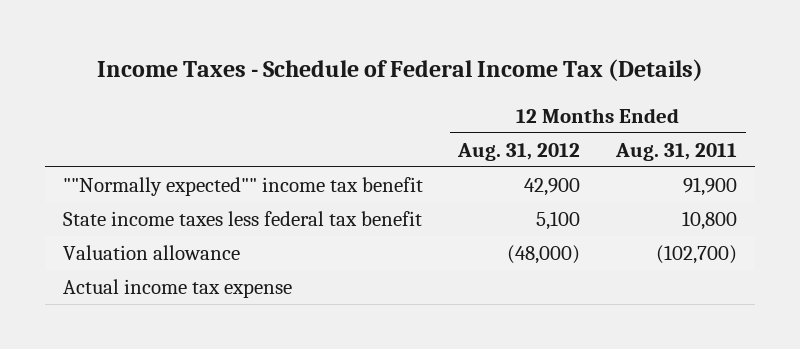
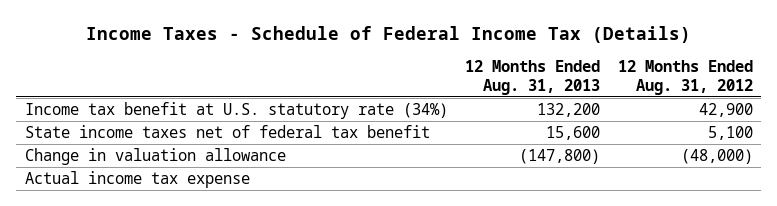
[615,143,738,162] Aug. 31, 2011 -> none
none -> [465,59,601,95] 12 Months Ended Aug. 31, 2013
[62,177,423,197] ""Normally expected"" income tax benefit -> [24,101,448,119] Income tax benefit at U.S. statutory rate (34%)
[62,211,422,227] State income taxes less federal tax benefit -> [24,124,430,138] State income taxes net of federal tax benefit
[62,245,240,261] Valuation allowance -> [24,147,286,165] Change in valuation allowance

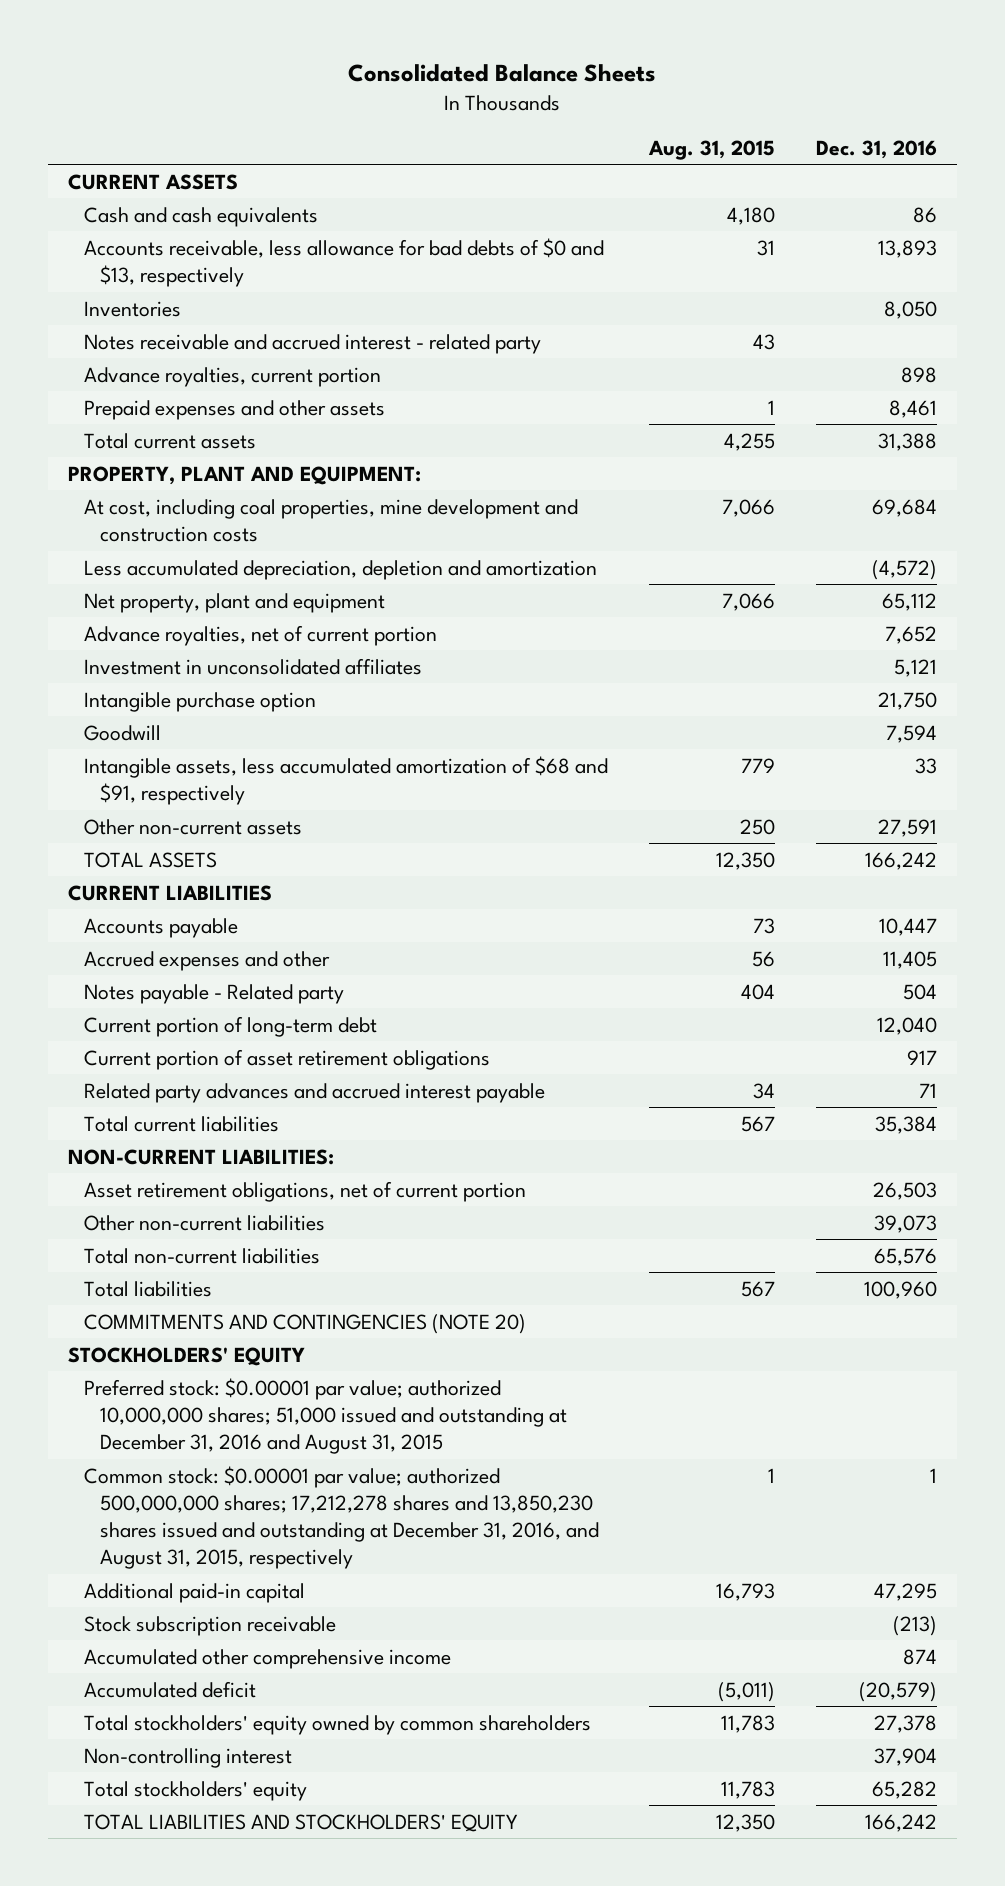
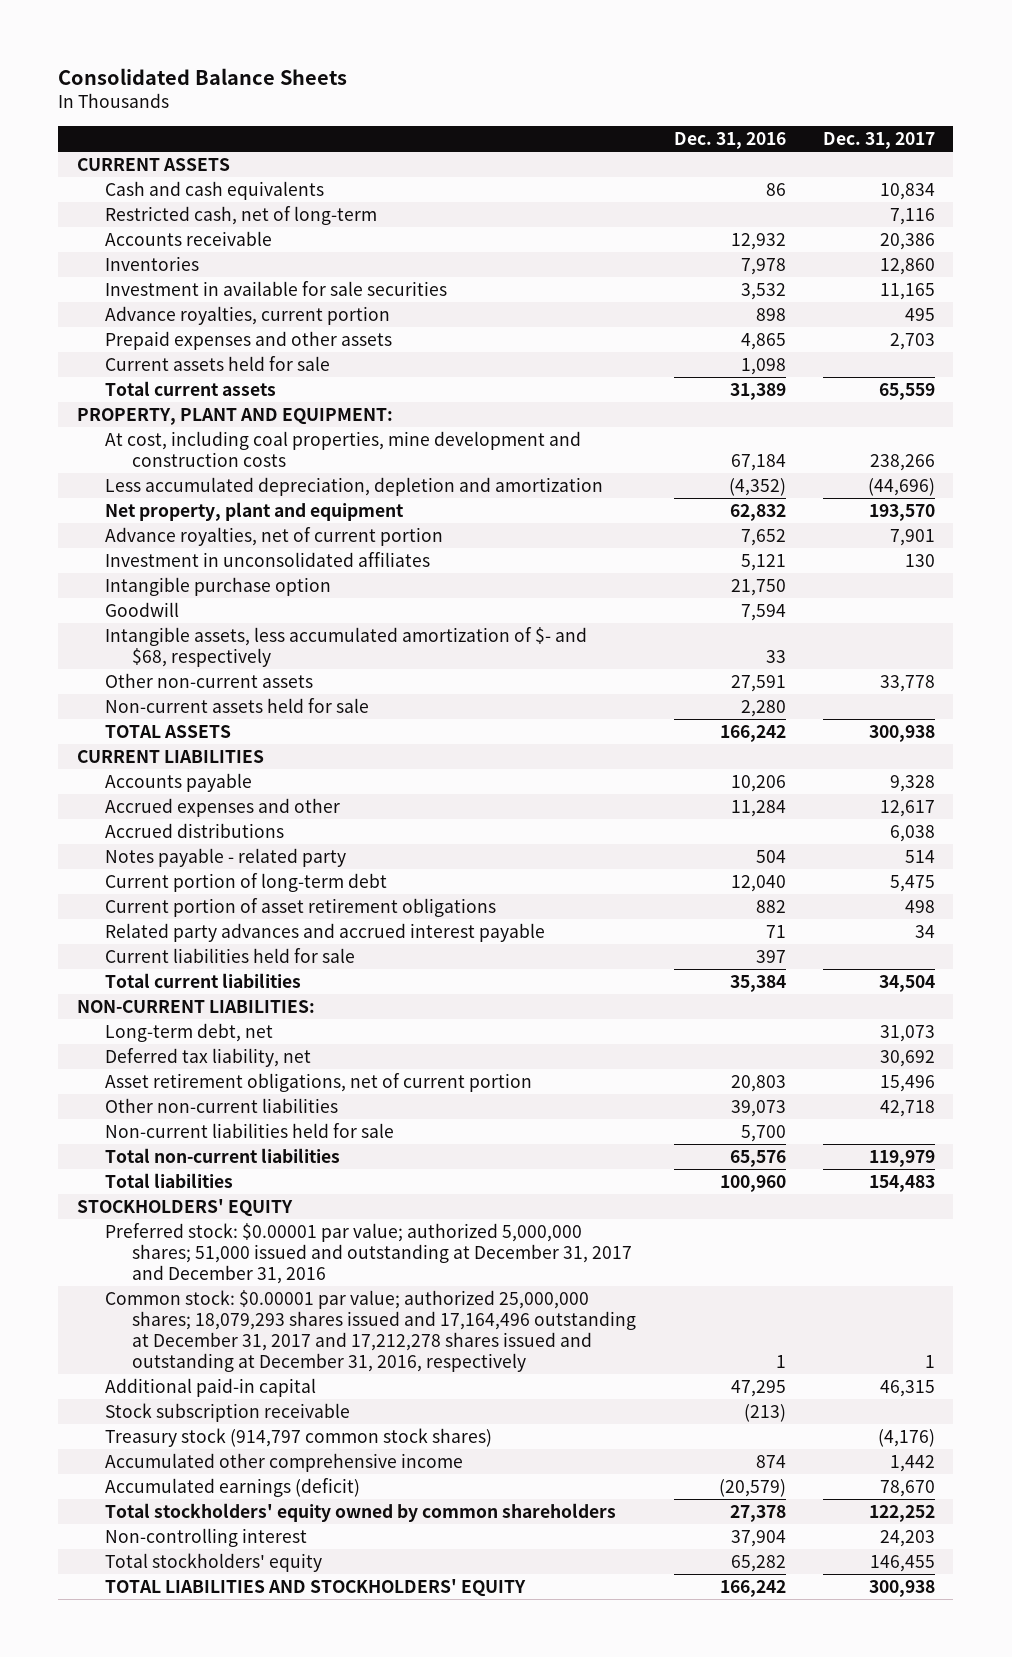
[647,139,775,160] Aug. 31, 2015 -> none
none -> [822,131,935,149] Dec. 31, 2017
[84,237,605,287] Accounts receivable, less allowance for bad debts of $0 and $13, respectively -> none
[84,333,542,354] Notes receivable and accrued interest - related party -> none
none -> [104,206,377,226] Restricted cash, net of long-term
none -> [104,231,272,247] Accounts receivable
[883,300,937,319] 8,050 -> [740,258,786,276] 7,978
none -> [104,281,447,297] Investment in available for sale securities
[888,399,937,418] 8,461 -> [740,333,786,351] 4,865
none -> [104,356,330,372] Current assets held for sale
[877,432,937,451] 31,388 -> [729,383,786,401] 31,389
[871,498,937,517] 69,684 -> [730,453,786,471] 67,184
[871,559,937,580] (4,572) -> [728,478,786,497] (4,352)
[881,592,937,611] 65,112 -> [729,504,786,522] 62,832
[84,755,609,805] Intangible assets, less accumulated amortization of $68 and $91, respectively -> [104,627,587,667] Intangible assets, less accumulated amortization of $- and $68, respectively
none -> [104,698,369,714] Non-current assets held for sale
[878,917,937,936] 10,447 -> [730,775,786,793] 10,206
[882,950,937,969] 11,405 -> [730,800,786,818] 11,284
none -> [104,823,284,839] Accrued distributions
[84,983,345,1004] Notes payable - Related party -> [104,848,346,868] Notes payable - related party
[906,1049,937,1065] 917 -> [755,900,786,914] 882
none -> [104,948,355,964] Current liabilities held for sale
none -> [104,1023,273,1043] Long-term debt, net
none -> [104,1048,311,1068] Deferred tax liability, net
[872,1181,937,1200] 26,503 -> [730,1075,786,1093] 20,803
none -> [104,1123,394,1139] Non-current liabilities held for sale
[84,1313,527,1334] COMMITMENTS AND CONTINGENCIES (NOTE 20) -> none
[84,1377,568,1455] Preferred stock: $0.00001 par value; authorized 10,000,000 shares; 51,000 issued and outstanding at December 31, 2016 and August 31, 2015 -> [104,1223,633,1284] Preferred stock: $0.00001 par value; authorized 5,000,000 shares; 51,000 issued and outstanding at December 31, 2017 and December 31, 2016
[84,1465,600,1570] Common stock: $0.00001 par value; authorized 500,000,000 shares; 17,212,278 shares and 13,850,230 shares issued and outstanding at December 31, 2016, and August 31, 2015, respectively -> [104,1290,637,1372] Common stock: $0.00001 par value; authorized 25,000,000 shares; 18,079,293 shares issued and 17,164,496 outstanding at December 31, 2017 and 17,212,278 shares issued and outstanding at December 31, 2016, respectively
none -> [104,1428,492,1448] Treasury stock (914,797 common stock shares)
[84,1680,257,1698] Accumulated deficit -> [104,1478,360,1498] Accumulated earnings (deficit)

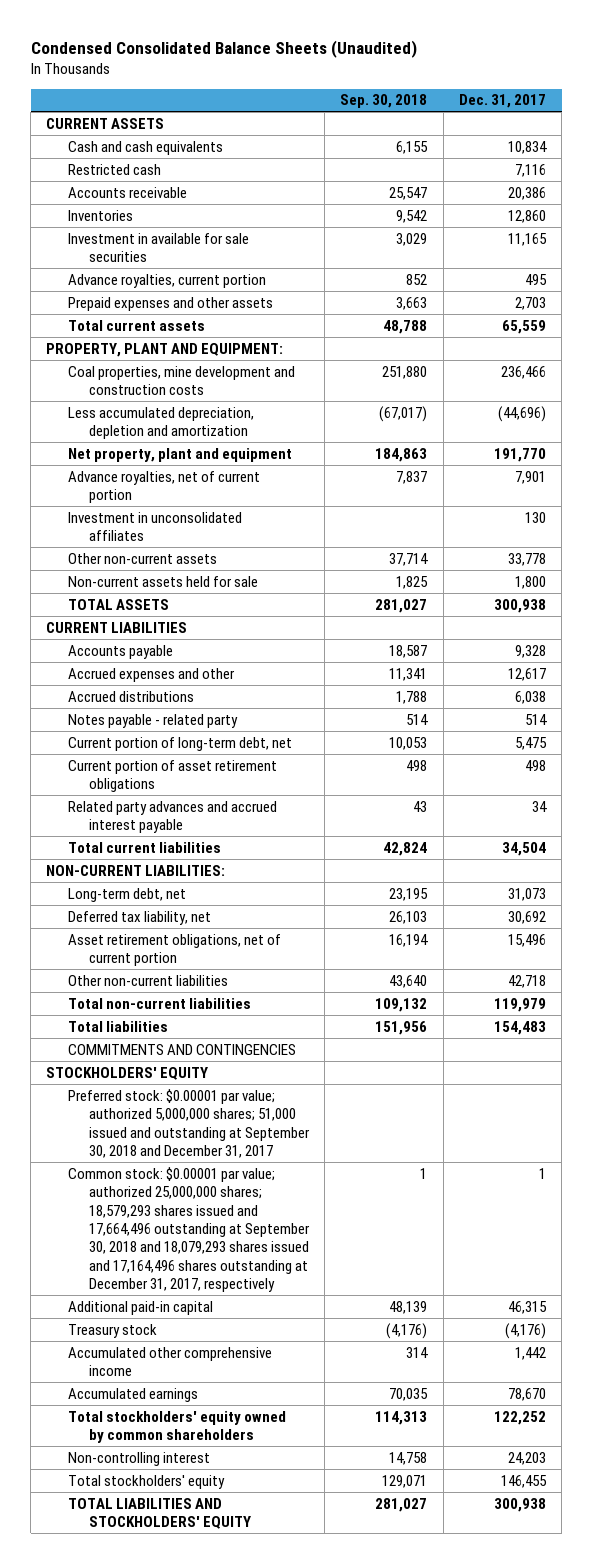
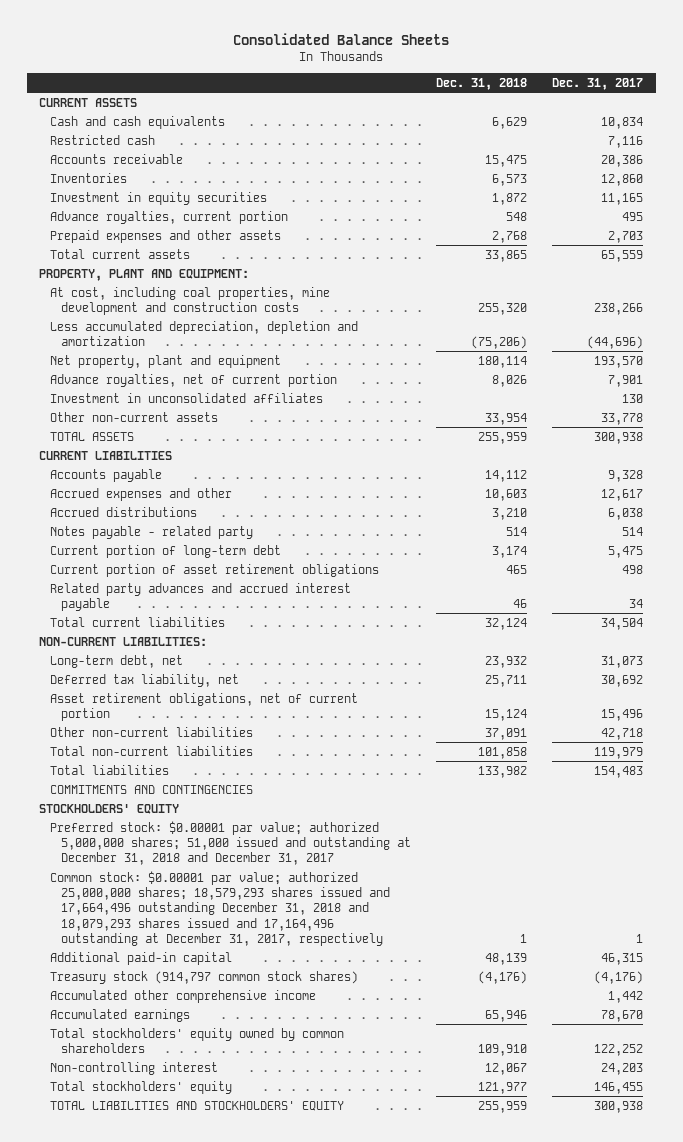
[30,39,417,58] Condensed Consolidated Balance Sheets (Unaudited) -> [233,33,450,46] Consolidated Balance Sheets
[340,94,428,109] Sep. 30, 2018 -> none
none -> [436,77,528,90] Dec. 31, 2018
[67,232,249,263] Investment in available for sale securities -> [50,191,268,205] Investment in equity securities
[67,365,295,396] Coal properties, mine development and construction costs -> [50,286,331,315] At cost, including coal properties, mine development and construction costs
[501,365,547,379] 236,466 -> [594,302,644,315] 238,266
[494,447,547,462] 191,770 -> [594,355,644,368] 193,570
[67,575,258,587] Non-current assets held for sale -> none
[67,736,292,751] Current portion of long-term debt, net -> [50,544,282,558] Current portion of long-term debt
[67,1088,310,1159] Preferred stock: $0.00001 par value; authorized 5,000,000 shares; 51,000 issued and outstanding at September 30, 2018 and December 31, 2017 -> [50,820,411,866] Preferred stock: $0.00001 par value; authorized 5,000,000 shares; 51,000 issued and outstanding at December 31, 2018 and December 31, 2017
[67,1166,310,1293] Common stock: $0.00001 par value; authorized 25,000,000 shares; 18,579,293 shares issued and 17,664,496 outstanding at September 30, 2018 and 18,079,293 shares issued and 17,164,496 shares outstanding at December 31, 2017, respectively -> [50,870,390,947] Common stock: $0.00001 par value; authorized 25,000,000 shares; 18,579,293 shares issued and 17,664,496 outstanding December 31, 2018 and 18,079,293 shares issued and 17,164,496 outstanding at December 31, 2017, respectively
[67,1323,157,1338] Treasury stock -> [50,970,359,984] Treasury stock (914,797 common stock shares)

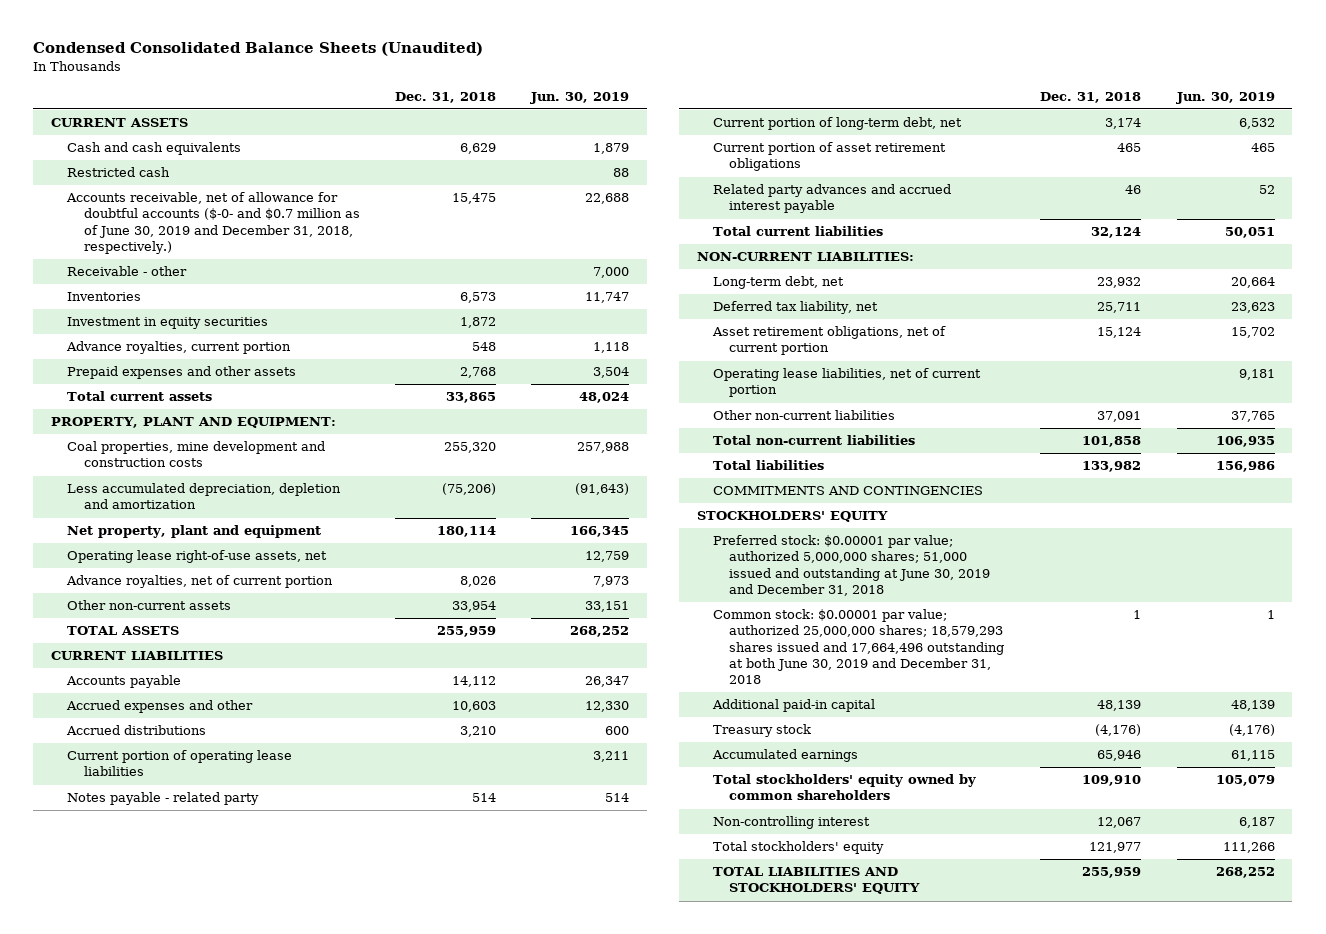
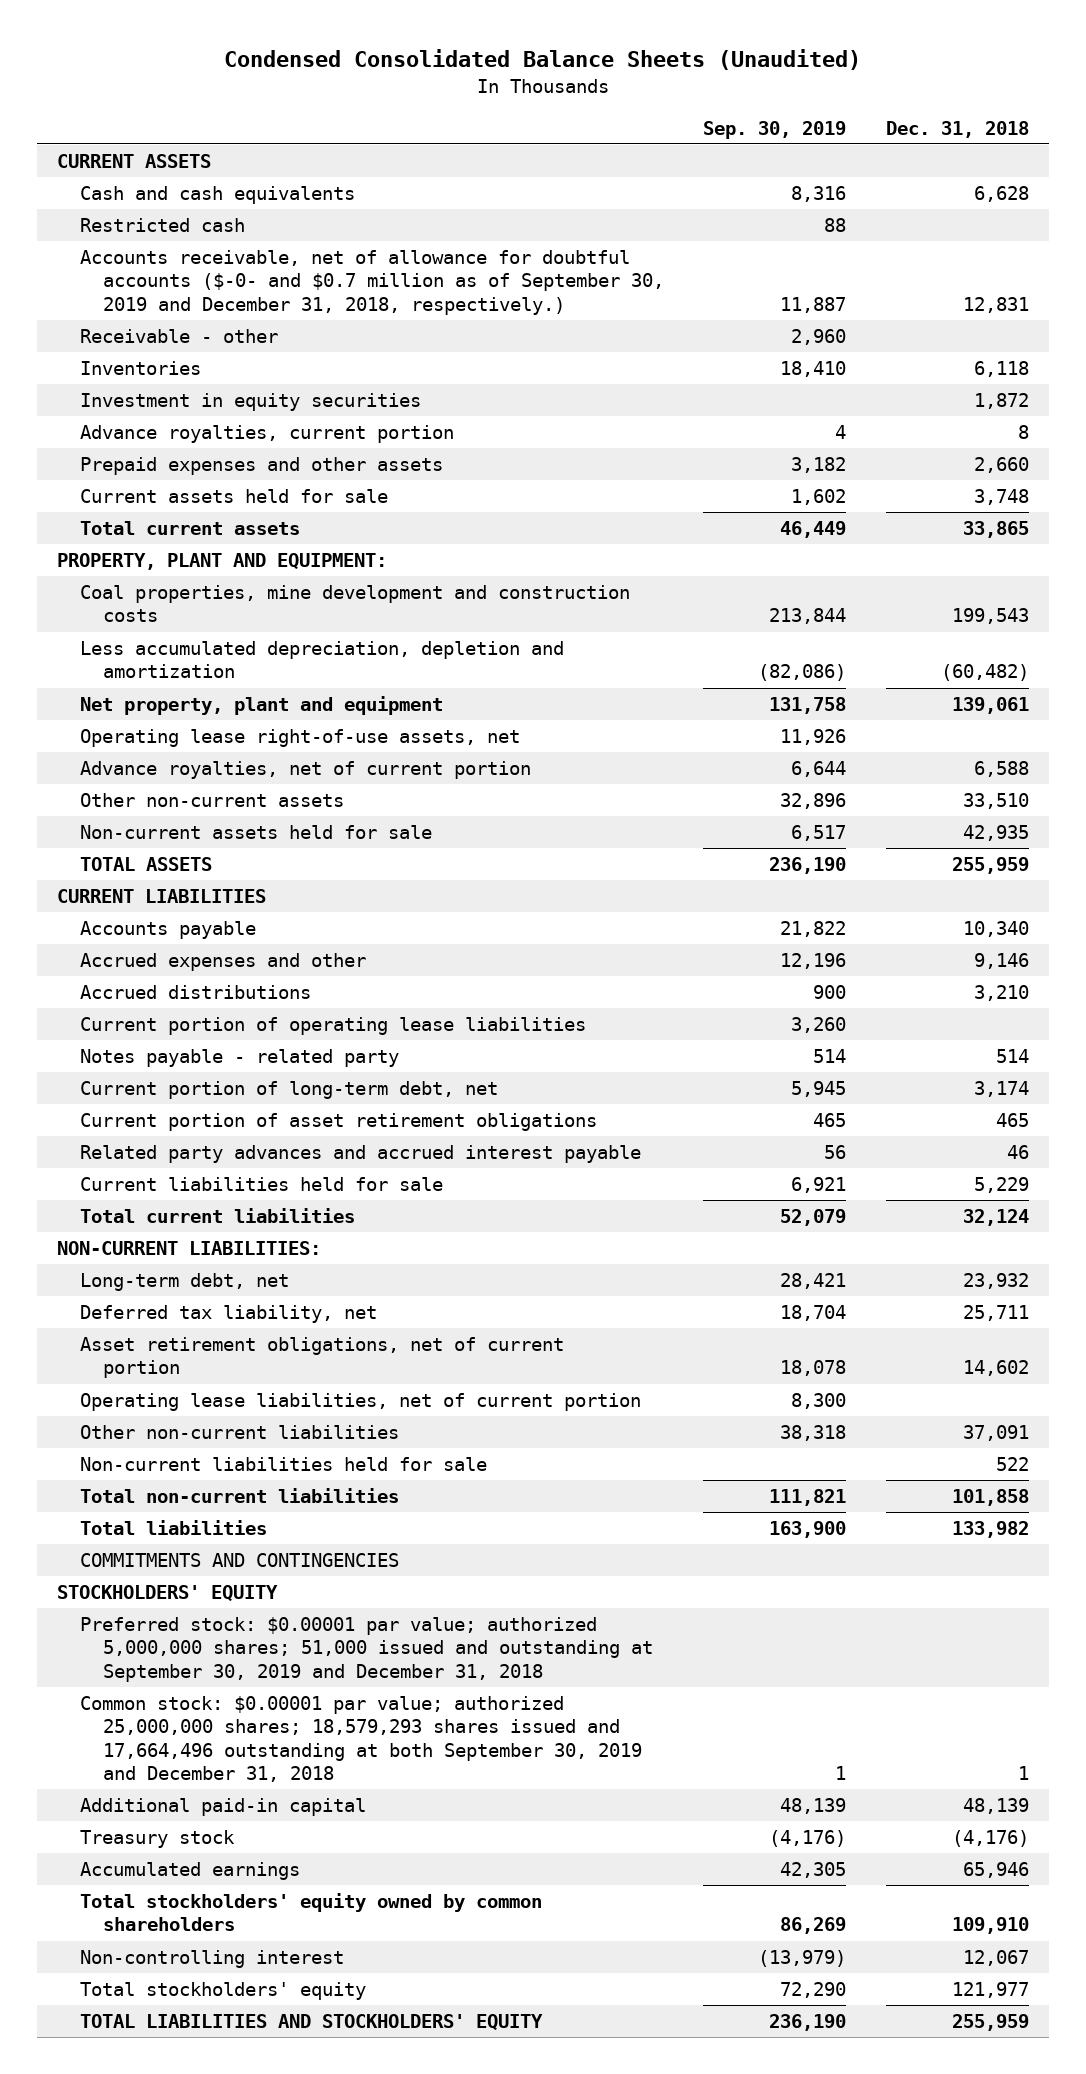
[530,91,630,104] Jun. 30, 2019 -> none
none -> [703,120,847,139] Sep. 30, 2019
[459,143,496,155] 6,629 -> [973,186,1029,203] 6,628
[66,192,360,254] Accounts receivable, net of allowance for doubtful accounts ($-0- and $0.7 million as of June 30, 2019 and December 31, 2018, respectively.) -> [80,250,665,315] Accounts receivable, net of allowance for doubtful accounts ($-0- and $0.7 million as of September 30, 2019 and December 31, 2018, respectively.)
[451,193,496,205] 15,475 -> [962,296,1029,313] 12,831
[459,292,496,304] 6,573 -> [973,361,1029,378] 6,118
[471,342,496,352] 548 -> [1017,425,1029,440] 8
[459,367,496,379] 2,768 -> [973,457,1029,474] 2,660
none -> [80,489,389,504] Current assets held for sale
[443,442,496,454] 255,320 -> [951,608,1029,625] 199,543
[441,483,496,496] (75,206) -> [940,664,1029,682] (60,482)
[436,526,496,538] 180,114 -> [951,697,1029,715] 139,061
[459,576,496,588] 8,026 -> [973,761,1029,778] 6,588
[451,601,496,613] 33,954 -> [962,793,1029,810] 33,510
none -> [80,825,433,840] Non-current assets held for sale
[451,676,496,688] 14,112 -> [962,921,1029,938] 10,340
[451,701,496,713] 10,603 -> [973,953,1029,970] 9,146
none -> [80,1177,444,1192] Current liabilities held for sale
[1097,327,1142,339] 15,124 -> [962,1360,1029,1377] 14,602
none -> [80,1457,488,1472] Non-current liabilities held for sale
[712,535,991,596] Preferred stock: $0.00001 par value; authorized 5,000,000 shares; 51,000 issued and outstanding at June 30, 2019 and December 31, 2018 -> [80,1617,654,1682] Preferred stock: $0.00001 par value; authorized 5,000,000 shares; 51,000 issued and outstanding at September 30, 2019 and December 31, 2018
[712,609,1005,684] Common stock: $0.00001 par value; authorized 25,000,000 shares; 18,579,293 shares issued and 17,664,496 outstanding at both June 30, 2019 and December 31, 2018 -> [80,1696,643,1783] Common stock: $0.00001 par value; authorized 25,000,000 shares; 18,579,293 shares issued and 17,664,496 outstanding at both September 30, 2019 and December 31, 2018

